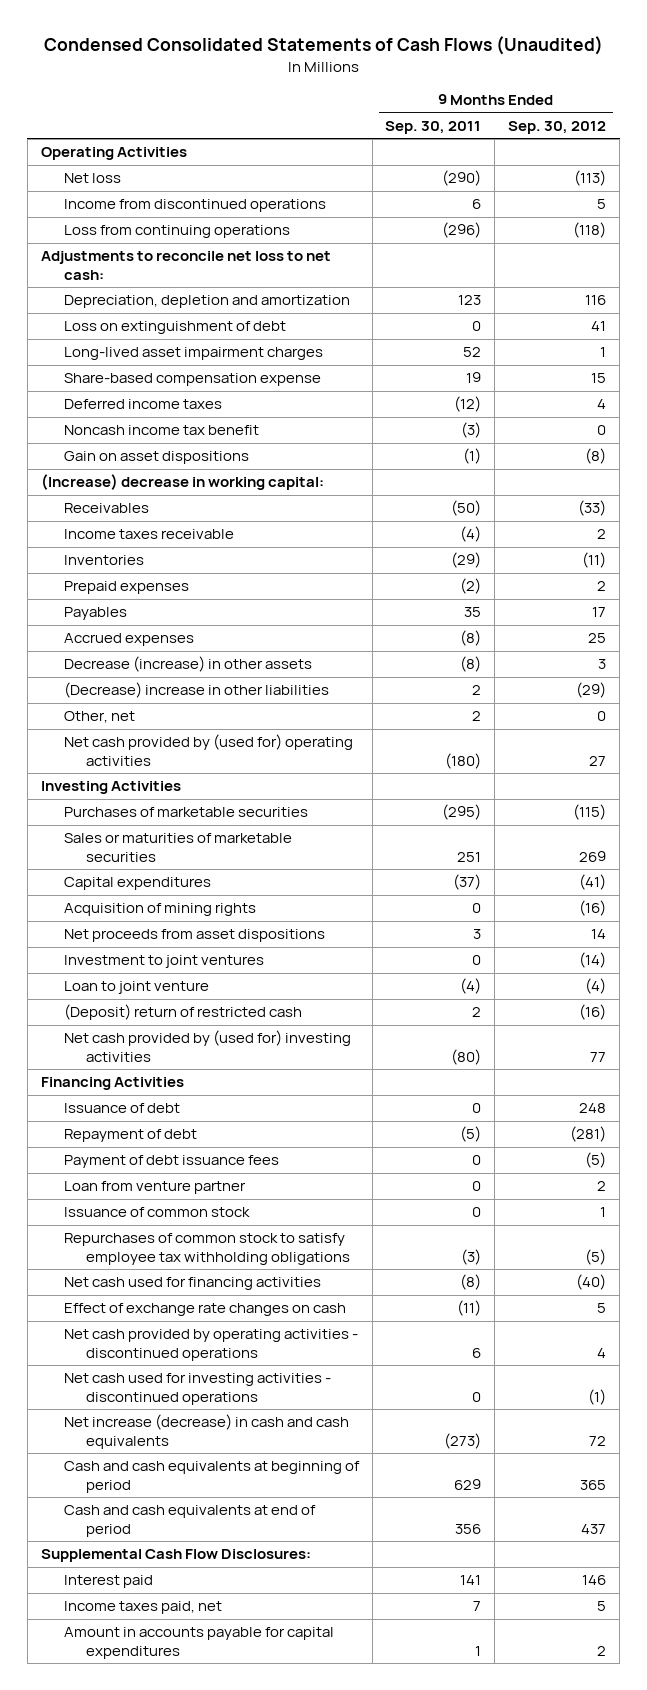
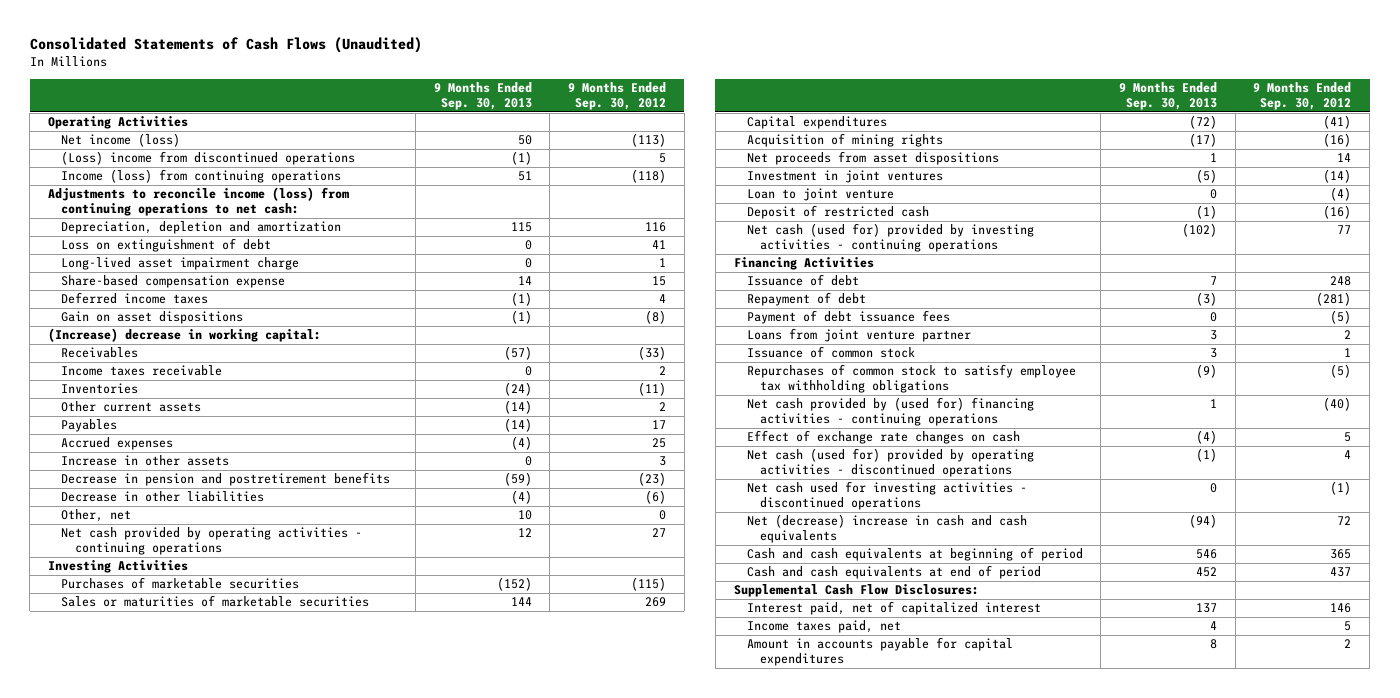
[43,36,603,56] Condensed Consolidated Statements of Cash Flows (Unaudited) -> [29,37,422,54] Consolidated Statements of Cash Flows (Unaudited)
[385,121,482,135] Sep. 30, 2011 -> none
none -> [433,82,532,110] 9 Months Ended Sep. 30, 2013
[63,173,121,184] Net loss -> [61,133,181,148] Net income (loss)
[63,199,326,213] Income from discontinued operations -> [61,151,356,166] (Loss) income from discontinued operations
[63,225,290,239] Loss from continuing operations -> [61,169,342,184] Income (loss) from continuing operations
[40,251,331,280] Adjustments to reconcile net loss to net cash: -> [48,187,350,217] Adjustments to reconcile income (loss) from continuing operations to net cash:
[63,347,323,361] Long-lived asset impairment charges -> [61,257,300,271] Long-lived asset impairment charge
[63,425,259,436] Noncash income tax benefit -> none
[63,581,189,595] Prepaid expenses -> none
none -> [61,401,202,413] Other current assets
[63,656,312,673] Decrease (increase) in other assets -> [61,455,230,467] Increase in other assets
none -> [61,472,391,487] Decrease in pension and postretirement benefits
[63,682,329,699] (Decrease) increase in other liabilities -> [61,491,265,503] Decrease in other liabilities
[576,682,607,699] (29) -> [644,490,666,505] (6)
[63,734,353,766] Net cash provided by (used for) operating activities -> [61,527,363,556] Net cash provided by operating activities - continuing operations
[63,955,264,969] Investment to joint ventures -> [746,170,943,184] Investment in joint ventures
[63,1004,302,1021] (Deposit) return of restricted cash -> [746,205,929,220] Deposit of restricted cash
[63,1030,351,1062] Net cash provided by (used for) investing activities -> [746,223,1034,253] Net cash (used for) provided by investing activities - continuing operations
[63,1181,246,1195] Loan from venture partner -> [746,328,971,343] Loans from joint venture partner
[63,1277,321,1291] Net cash used for financing activities -> [746,397,1034,427] Net cash provided by (used for) financing activities - continuing operations
[63,1329,358,1361] Net cash provided by operating activities - discontinued operations -> [746,448,1034,478] Net cash (used for) provided by operating activities - discontinued operations
[63,1414,349,1449] Net increase (decrease) in cash and cash equivalents -> [746,514,1027,544] Net (decrease) increase in cash and cash equivalents
[63,1575,153,1589] Interest paid -> [746,601,1041,616] Interest paid, net of capitalized interest

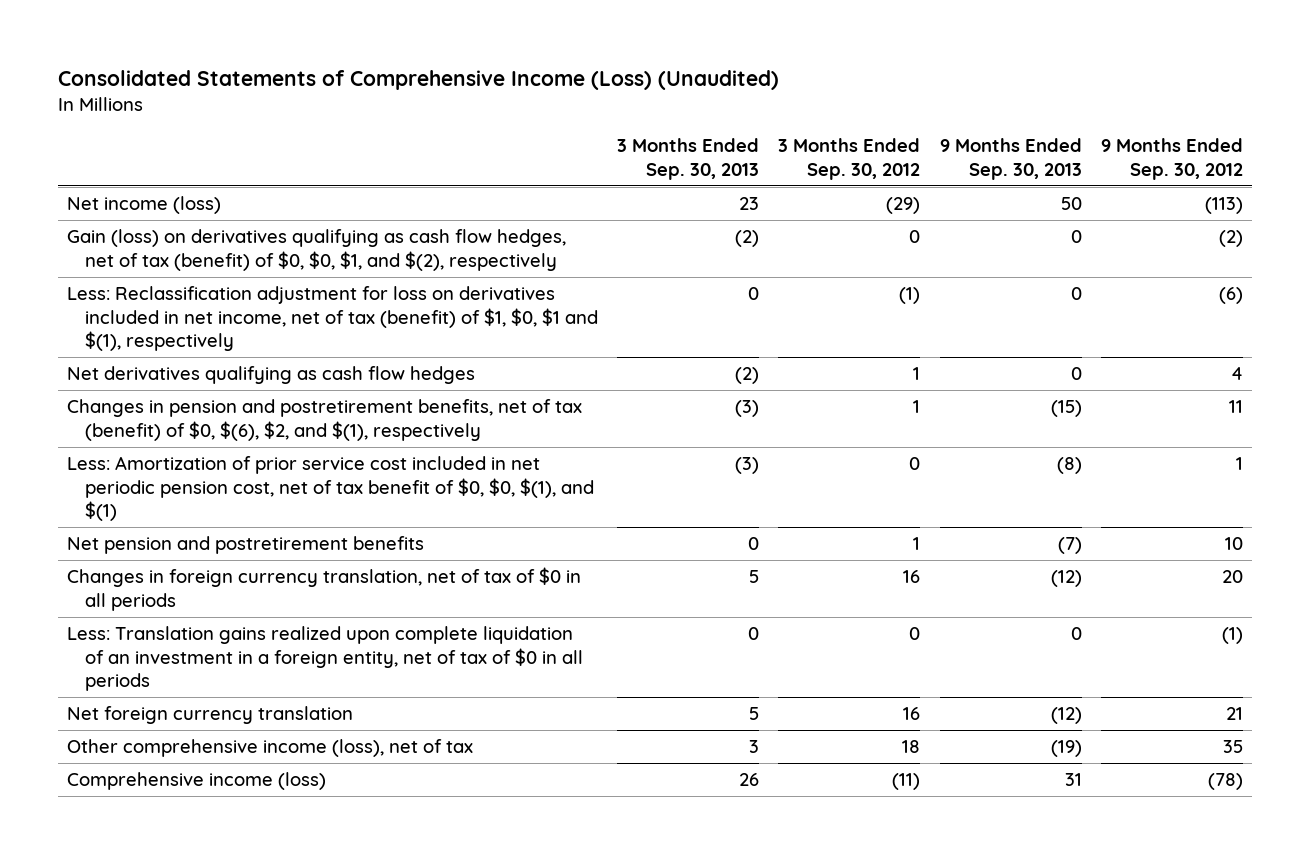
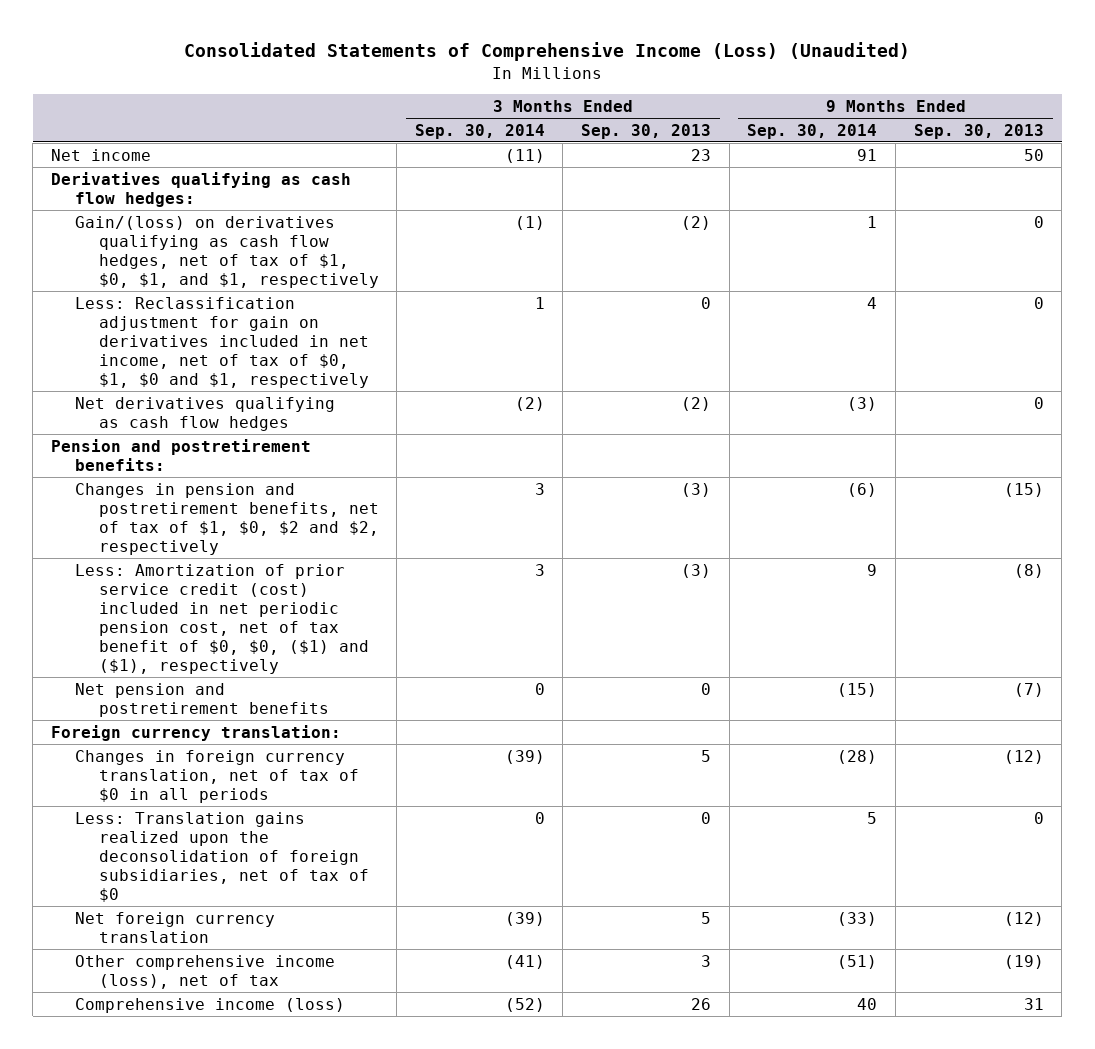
[778,138,921,180] 3 Months Ended Sep. 30, 2012 -> none
[1100,138,1243,180] 9 Months Ended Sep. 30, 2012 -> none
none -> [414,123,545,139] Sep. 30, 2014
none -> [747,123,878,139] Sep. 30, 2014
[67,195,222,214] Net income (loss) -> [51,148,152,161] Net income
none -> [51,171,352,207] Derivatives qualifying as cash flow hedges:
[67,228,567,271] Gain (loss) on derivatives qualifying as cash flow hedges, net of tax (benefit) of $0, $0, $1, and $(2), respectively -> [74,215,379,288] Gain/(loss) on derivatives qualifying as cash flow hedges, net of tax of $1, $0, $1, and $1, respectively
[67,285,599,352] Less: Reclassification adjustment for loss on derivatives included in net income, net of tax (benefit) of $1, $0, $1 and $(1), respectively -> [74,296,369,388] Less: Reclassification adjustment for gain on derivatives included in net income, net of tax of $0, $1, $0 and $1, respectively
none -> [51,438,312,471] Pension and postretirement benefits:
[67,398,583,441] Changes in pension and postretirement benefits, net of tax (benefit) of $0, $(6), $2, and $(1), respectively -> [74,482,379,555] Changes in pension and postretirement benefits, net of tax of $1, $0, $2 and $2, respectively
[67,455,595,522] Less: Amortization of prior service cost included in net periodic pension cost, net of tax benefit of $0, $0, $(1), and $(1) -> [74,563,369,674] Less: Amortization of prior service credit (cost) included in net periodic pension cost, net of tax benefit of $0, $0, ($1) and ($1), respectively
none -> [51,724,342,741] Foreign currency translation:
[67,625,584,692] Less: Translation gains realized upon complete liquidation of an investment in a foreign entity, net of tax of $0 in all periods -> [74,811,369,902] Less: Translation gains realized upon the deconsolidation of foreign subsidiaries, net of tax of $0

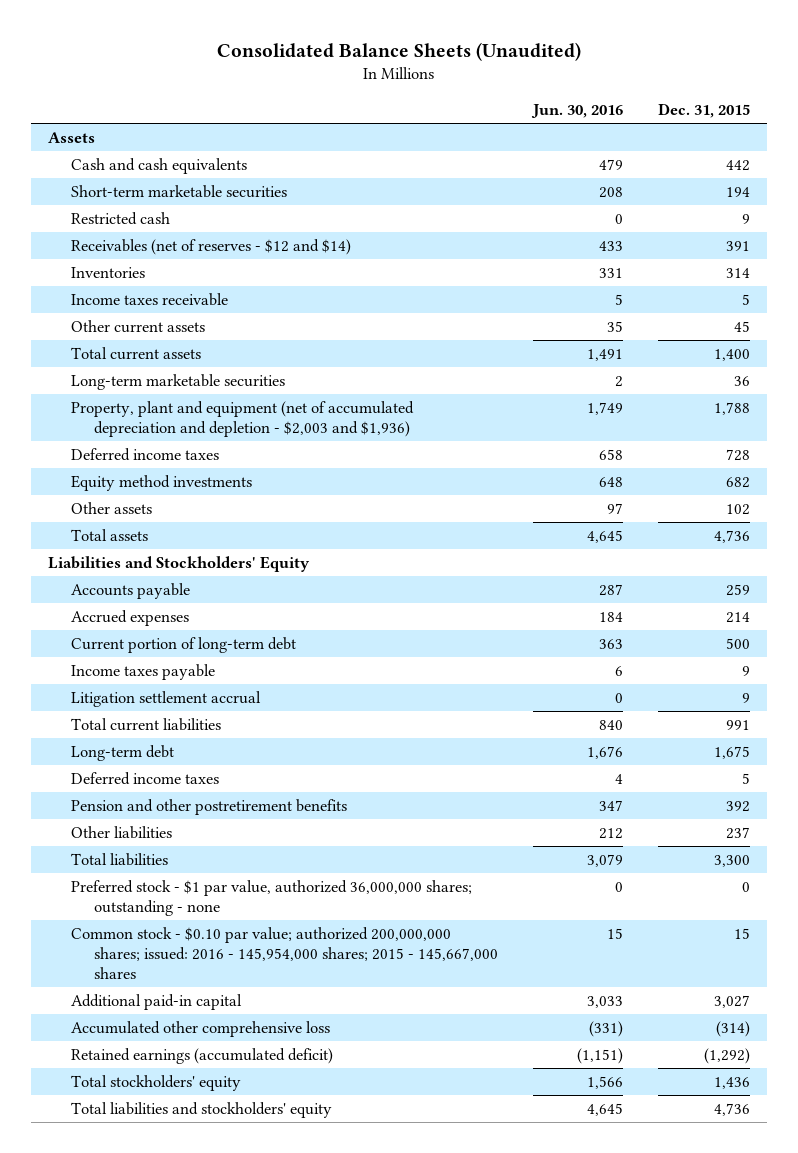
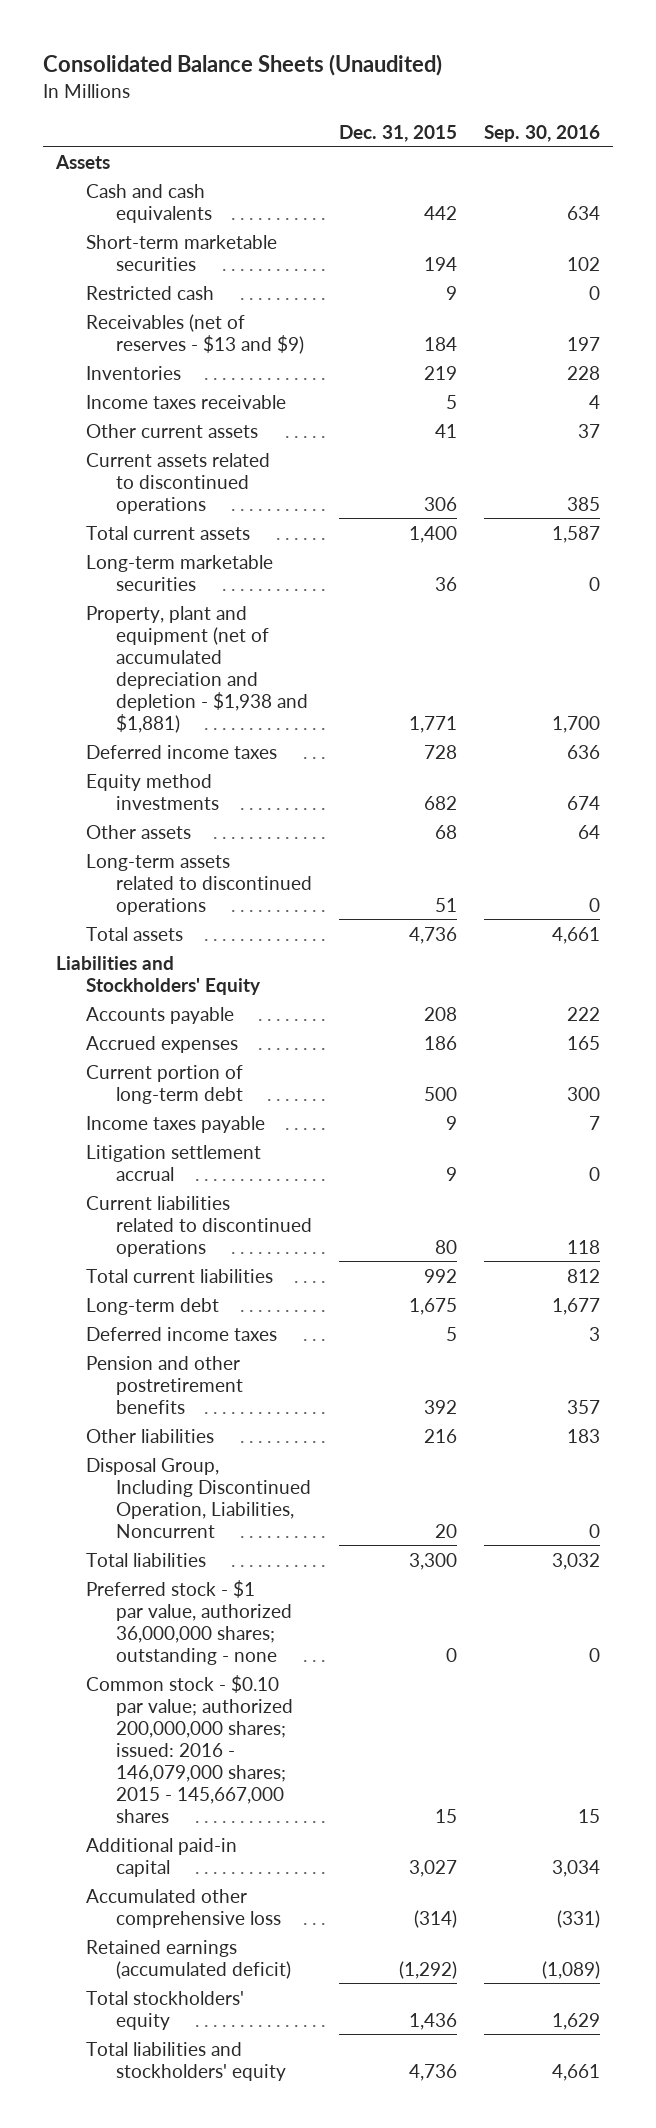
[530,104,623,119] Jun. 30, 2016 -> none
none -> [483,124,600,142] Sep. 30, 2016
[71,239,352,256] Receivables (net of reserves - $12 and $14) -> [86,313,304,354] Receivables (net of reserves - $13 and $9)
[725,241,750,252] 391 -> [423,336,457,351] 184
[725,268,750,279] 314 -> [423,365,457,380] 219
[733,321,750,333] 45 -> [434,423,457,438] 41
none -> [86,452,271,514] Current assets related to discontinued operations
[71,401,415,438] Property, plant and equipment (net of accumulated depreciation and depletion - $2,003 and $1,936) -> [86,605,308,733] Property, plant and equipment (net of accumulated depreciation and depletion - $1,938 and $1,881)
[713,402,750,416] 1,788 -> [408,715,457,733] 1,771
[725,504,750,516] 102 -> [434,824,457,839] 68
none -> [86,853,312,915] Long-term assets related to discontinued operations
[725,584,750,597] 259 -> [423,1006,457,1021] 208
[725,612,750,624] 214 -> [423,1035,457,1050] 186
none -> [86,1195,312,1257] Current liabilities related to discontinued operations
[725,720,750,731] 991 -> [423,1268,457,1283] 992
[725,827,750,840] 237 -> [423,1428,457,1443] 216
none -> [86,1457,311,1538] Disposal Group, Including Discontinued Operation, Liabilities, Noncurrent
[71,927,499,980] Common stock - $0.10 par value; authorized 200,000,000 shares; issued: 2016 - 145,954,000 shares; 2015 - 145,667,000 shares -> [86,1674,293,1823] Common stock - $0.10 par value; authorized 200,000,000 shares; issued: 2016 - 146,079,000 shares; 2015 - 145,667,000 shares

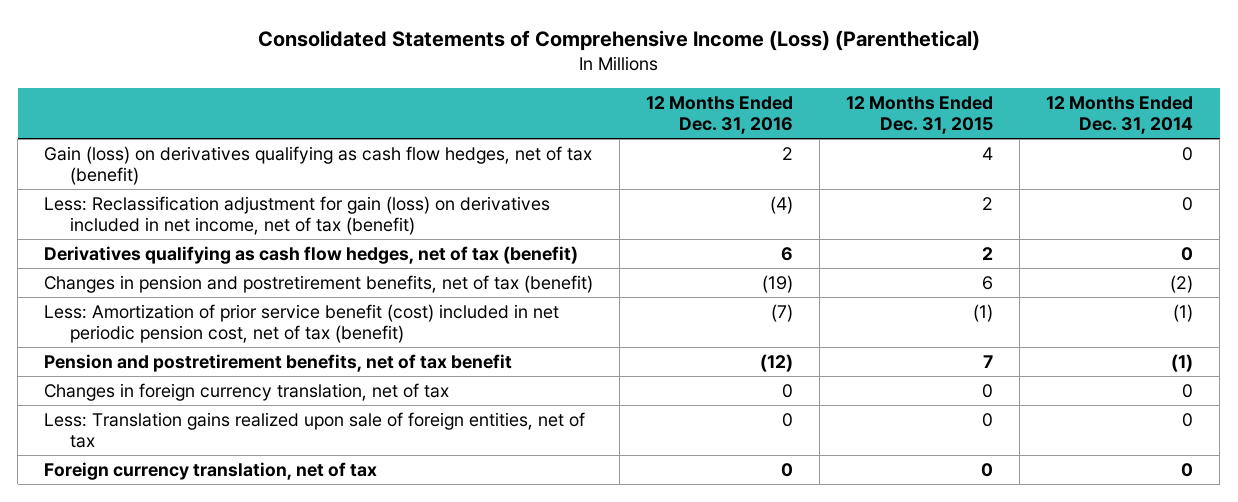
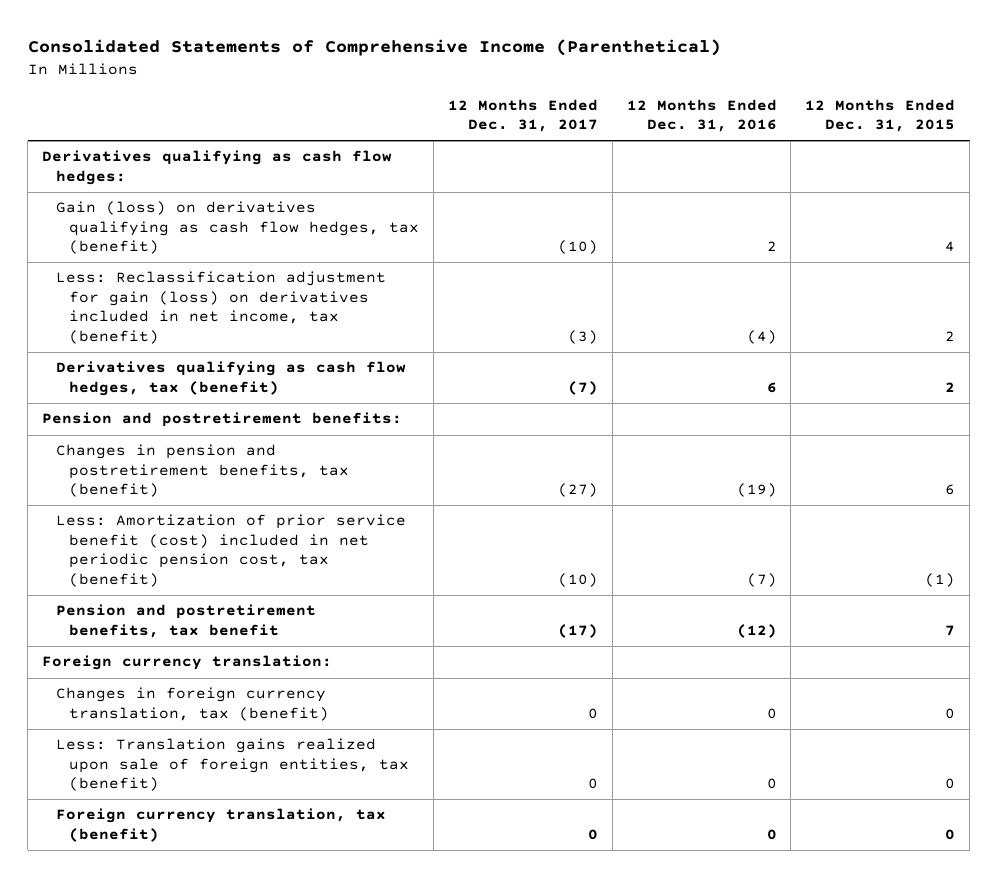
[257,29,980,51] Consolidated Statements of Comprehensive Income (Loss) (Parenthetical) -> [27,39,721,57] Consolidated Statements of Comprehensive Income (Parenthetical)
[1046,95,1194,135] 12 Months Ended Dec. 31, 2014 -> none
none -> [447,98,598,133] 12 Months Ended Dec. 31, 2017
none -> [41,150,392,185] Derivatives qualifying as cash flow hedges:
[44,145,593,186] Gain (loss) on derivatives qualifying as cash flow hedges, net of tax (benefit) -> [55,201,420,255] Gain (loss) on derivatives qualifying as cash flow hedges, tax (benefit)
[44,195,551,236] Less: Reclassification adjustment for gain (loss) on derivatives included in net income, net of tax (benefit) -> [55,271,386,344] Less: Reclassification adjustment for gain (loss) on derivatives included in net income, tax (benefit)
[44,245,579,264] Derivatives qualifying as cash flow hedges, net of tax (benefit) -> [55,361,406,396] Derivatives qualifying as cash flow hedges, tax (benefit)
none -> [41,412,402,428] Pension and postretirement benefits:
[44,274,594,293] Changes in pension and postretirement benefits, net of tax (benefit) -> [55,444,350,498] Changes in pension and postretirement benefits, tax (benefit)
[44,303,560,344] Less: Amortization of prior service benefit (cost) included in net periodic pension cost, net of tax (benefit) -> [55,514,406,587] Less: Amortization of prior service benefit (cost) included in net periodic pension cost, tax (benefit)
[44,353,513,372] Pension and postretirement benefits, net of tax benefit -> [55,604,316,638] Pension and postretirement benefits, tax benefit
none -> [41,655,332,671] Foreign currency translation:
[44,382,450,401] Changes in foreign currency translation, net of tax -> [55,687,330,721] Changes in foreign currency translation, tax (benefit)
[44,411,586,449] Less: Translation gains realized upon sale of foreign entities, net of tax -> [55,738,410,792] Less: Translation gains realized upon sale of foreign entities, tax (benefit)
[44,461,378,480] Foreign currency translation, net of tax -> [55,808,386,842] Foreign currency translation, tax (benefit)

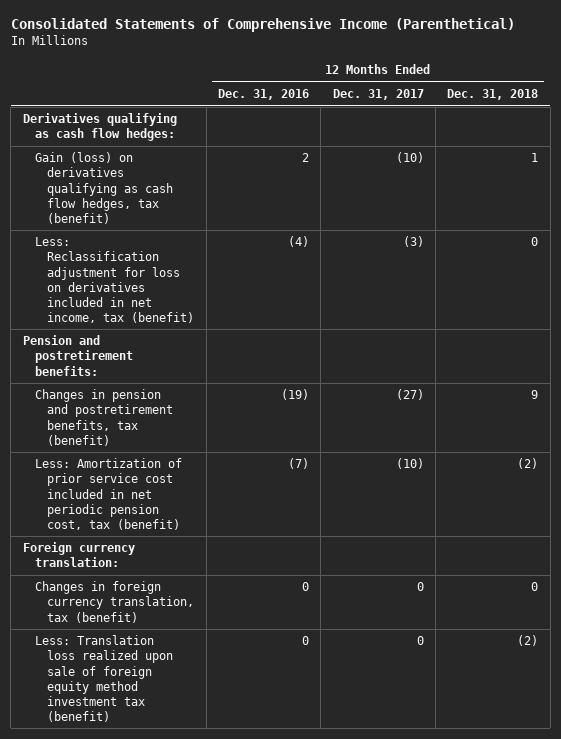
[805,98,956,133] 12 Months Ended Dec. 31, 2015 -> none
none -> [447,89,539,101] Dec. 31, 2018
[55,361,406,396] Derivatives qualifying as cash flow hedges, tax (benefit) -> none
[55,271,386,344] Less: Reclassification adjustment for gain (loss) on derivatives included in net income, tax (benefit) -> [34,237,195,323] Less: Reclassification adjustment for loss on derivatives included in net income, tax (benefit)
[55,604,316,638] Pension and postretirement benefits, tax benefit -> none
[55,514,406,587] Less: Amortization of prior service benefit (cost) included in net periodic pension cost, tax (benefit) -> [34,458,182,530] Less: Amortization of prior service cost included in net periodic pension cost, tax (benefit)
[55,808,386,842] Foreign currency translation, tax (benefit) -> none
[55,738,410,792] Less: Translation gains realized upon sale of foreign entities, tax (benefit) -> [34,635,174,722] Less: Translation loss realized upon sale of foreign equity method investment tax (benefit)

